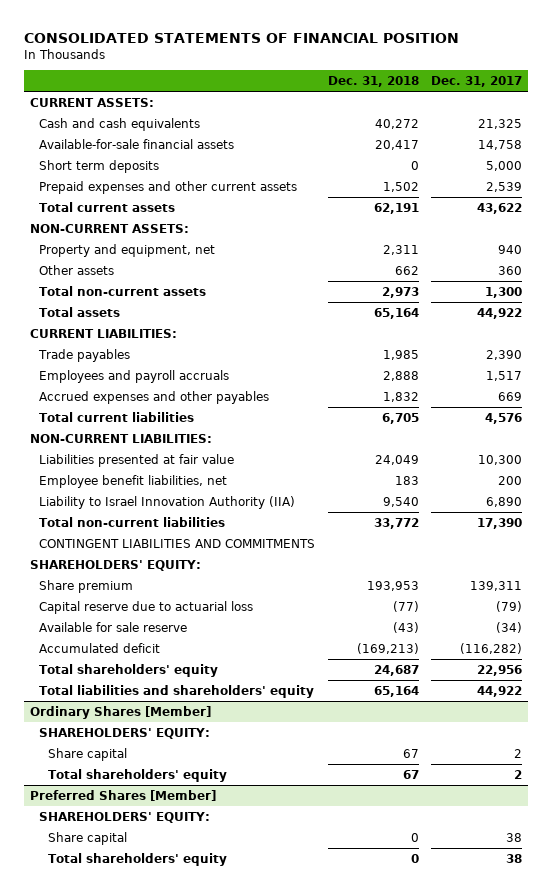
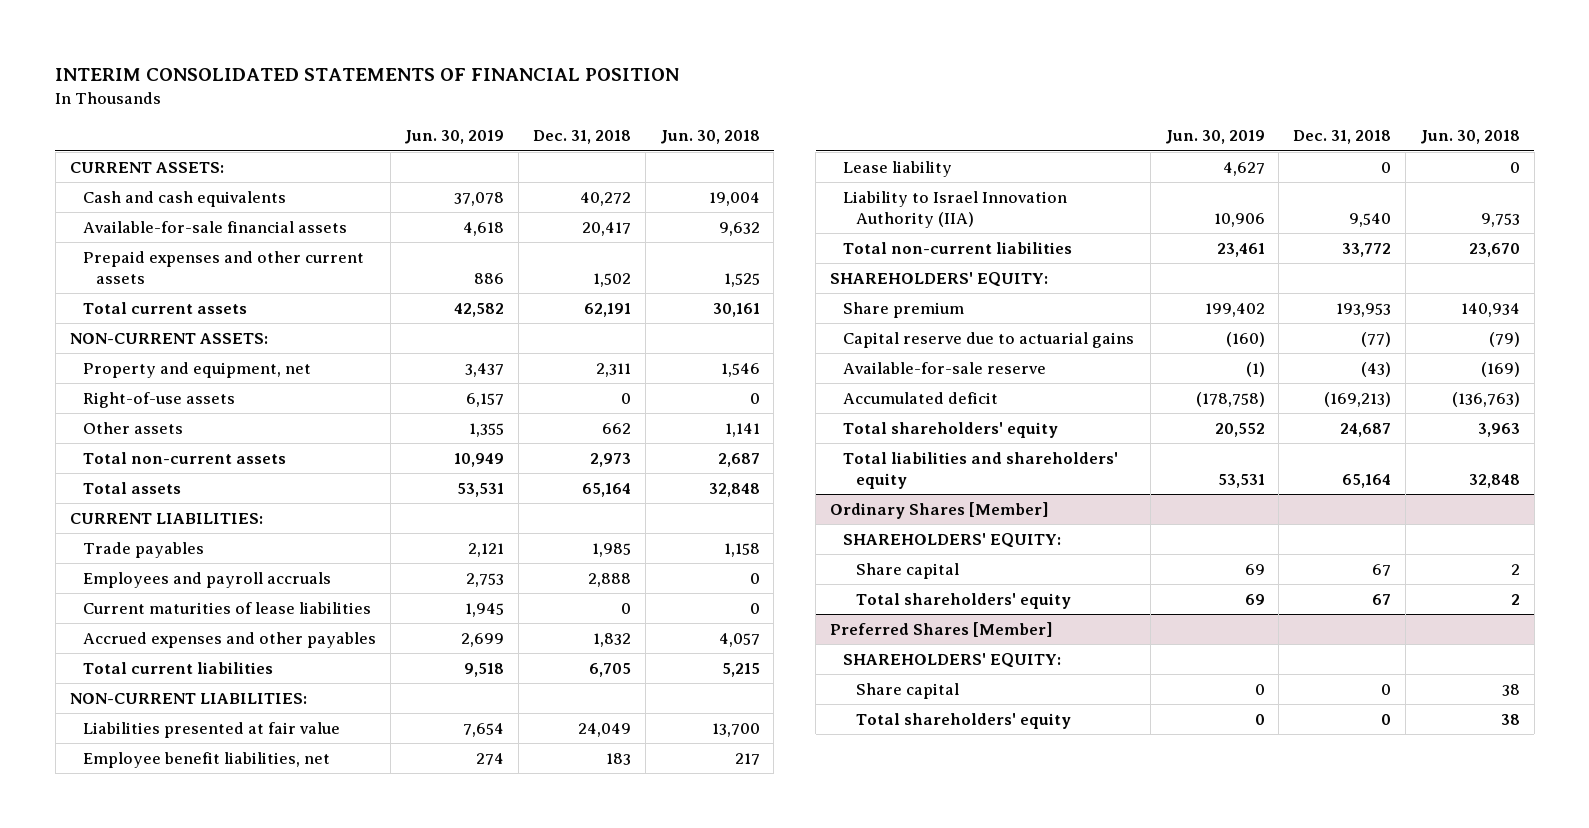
[24,32,460,43] CONSOLIDATED STATEMENTS OF FINANCIAL POSITION -> [55,68,680,82] INTERIM CONSOLIDATED STATEMENTS OF FINANCIAL POSITION
[431,76,523,88] Dec. 31, 2017 -> none
none -> [404,130,505,145] Jun. 30, 2019
none -> [659,130,760,145] Jun. 30, 2018
[39,159,160,173] Short term deposits -> none
none -> [82,391,235,408] Right-of-use assets
none -> [82,601,371,614] Current maturities of lease liabilities
none -> [843,160,953,177] Lease liability
[39,538,316,548] CONTINGENT LIABILITIES AND COMMITMENTS -> none
[39,600,254,614] Capital reserve due to actuarial loss -> [843,331,1135,348] Capital reserve due to actuarial gains
[39,621,188,632] Available for sale reserve -> [843,361,1047,374] Available-for-sale reserve

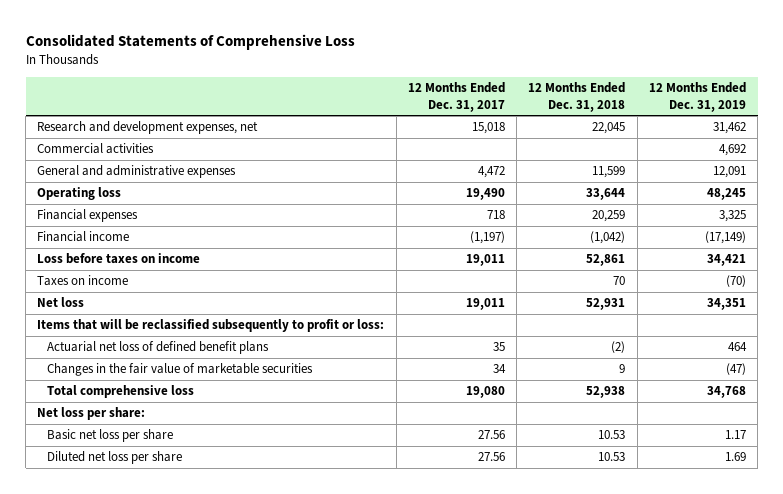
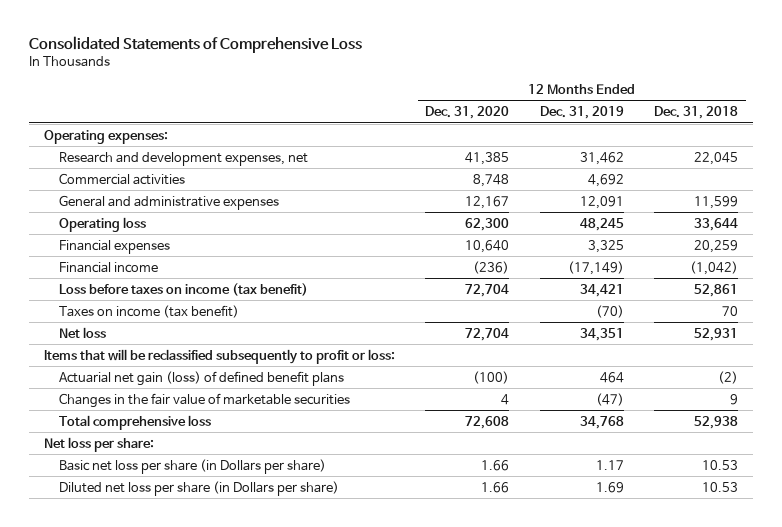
[407,81,505,112] 12 Months Ended Dec. 31, 2017 -> none
none -> [425,106,510,120] Dec. 31, 2020
none -> [44,129,169,144] Operating expenses:
[37,253,201,265] Loss before taxes on income -> [58,282,308,296] Loss before taxes on income (tax benefit)
[37,275,129,287] Taxes on income -> [58,304,239,318] Taxes on income (tax benefit)
[46,341,269,355] Actuarial net loss of defined benefit plans -> [58,370,344,386] Actuarial net gain (loss) of defined benefit plans
[46,429,173,443] Basic net loss per share -> [58,458,326,474] Basic net loss per share (in Dollars per share)
[46,451,182,465] Diluted net loss per share -> [58,480,339,496] Diluted net loss per share (in Dollars per share)

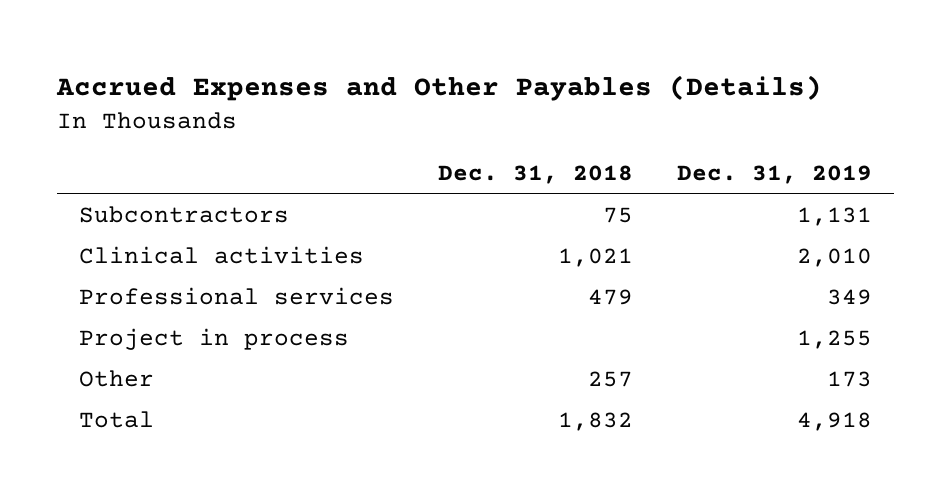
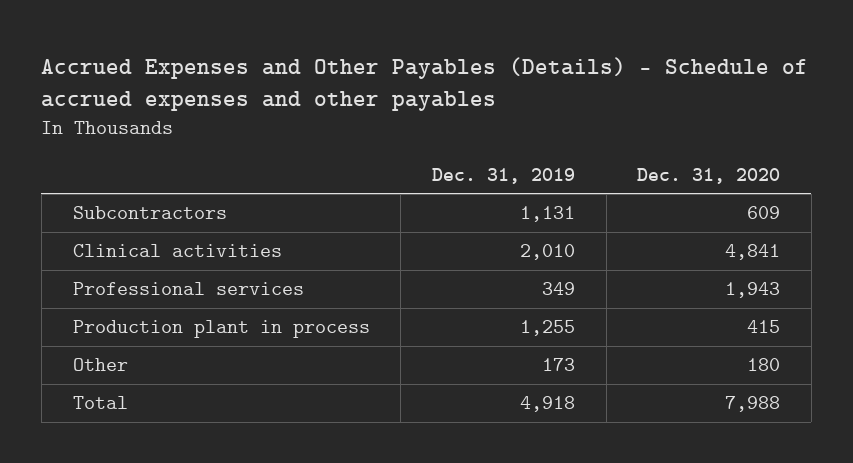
[56,74,823,101] Accrued Expenses and Other Payables (Details) -> [41,56,809,112] Accrued Expenses and Other Payables (Details) - Schedule of accrued expenses and other payables
[437,164,633,184] Dec. 31, 2018 -> none
none -> [637,167,781,184] Dec. 31, 2020
[78,327,349,350] Project in process -> [72,320,370,339] Production plant in process

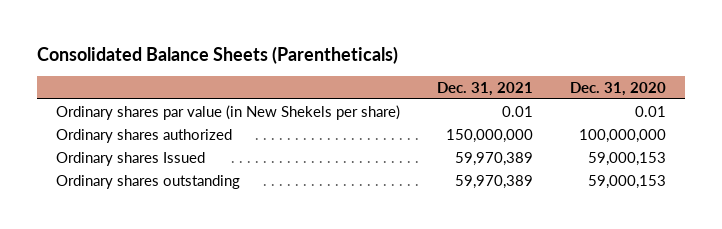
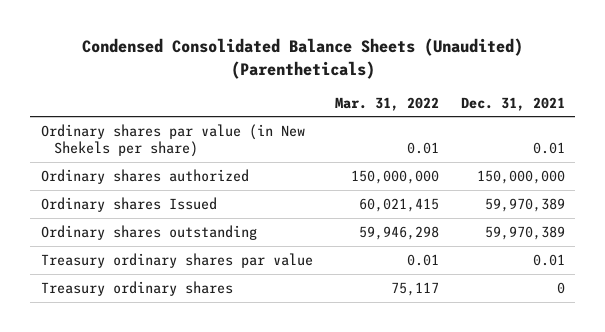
[37,45,399,64] Consolidated Balance Sheets (Parentheticals) -> [81,38,523,79] Condensed Consolidated Balance Sheets (Unaudited) (Parentheticals)
[570,81,667,96] Dec. 31, 2020 -> none
none -> [334,96,439,111] Mar. 31, 2022
none -> [40,252,313,268] Treasury ordinary shares par value
none -> [40,280,233,296] Treasury ordinary shares

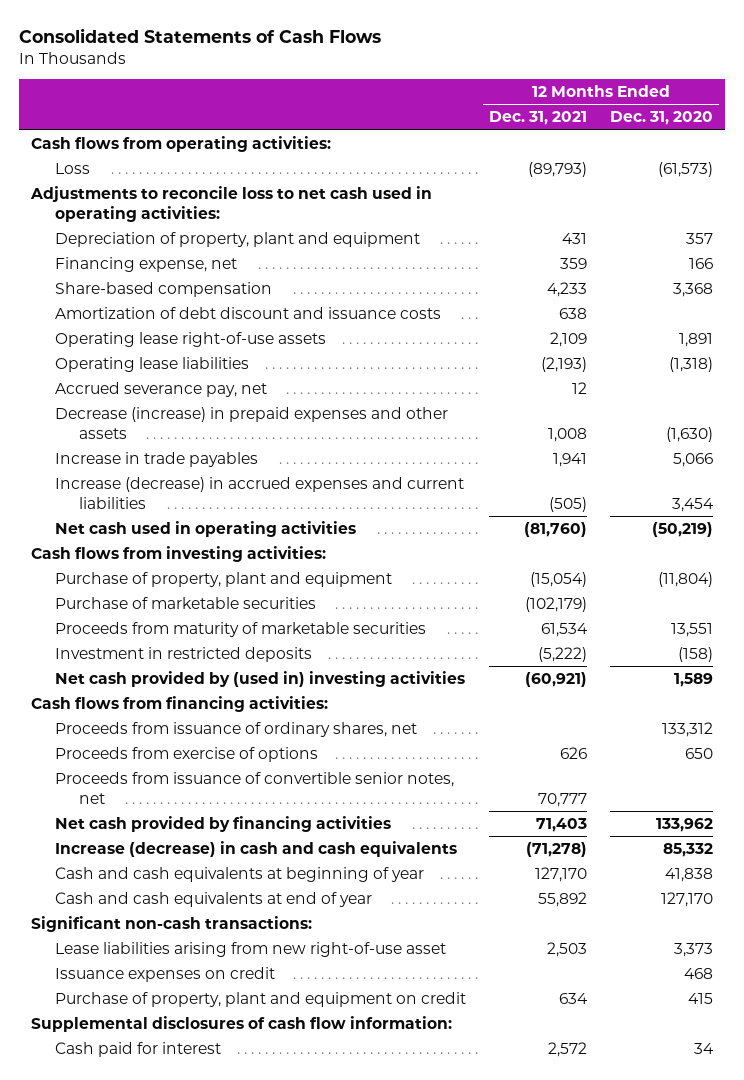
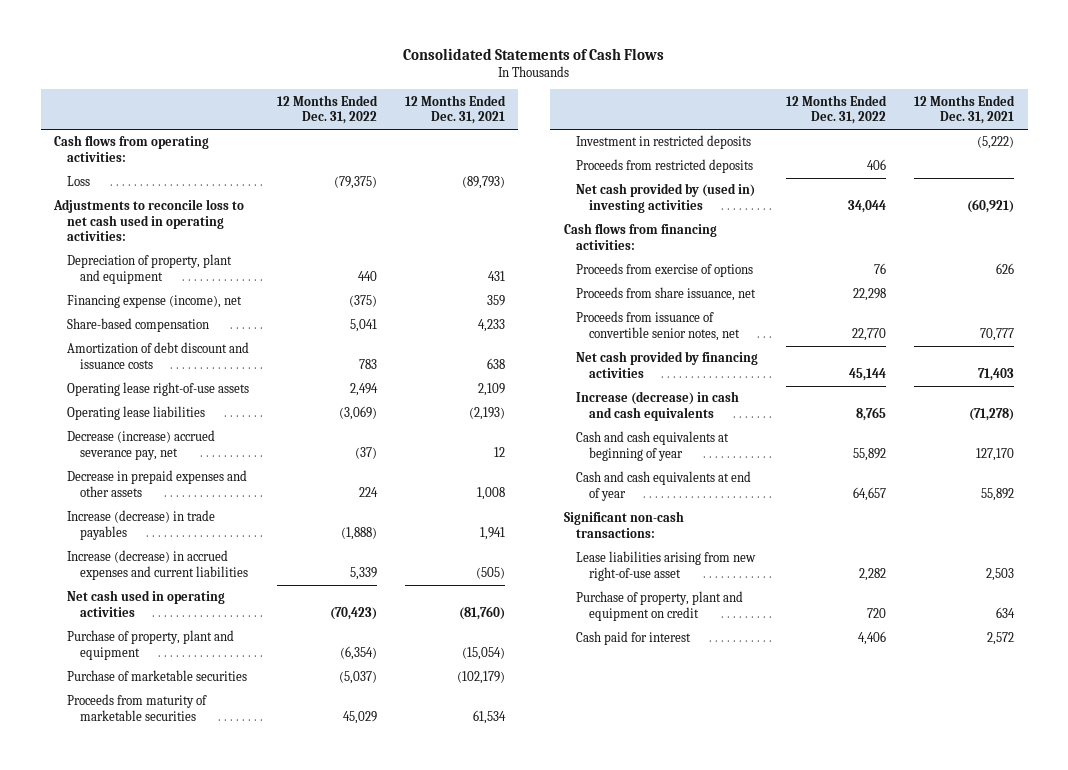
[610,111,714,126] Dec. 31, 2020 -> none
none -> [276,94,378,125] 12 Months Ended Dec. 31, 2022
[55,256,238,272] Financing expense, net -> [67,295,243,309] Financing expense (income), net
[55,381,268,397] Accrued severance pay, net -> [67,430,216,460] Decrease (increase) accrued severance pay, net
[55,406,449,439] Decrease (increase) in prepaid expenses and other assets -> [67,470,248,497] Decrease in prepaid expenses and other assets
[55,451,259,467] Increase in trade payables -> [67,510,216,540] Increase (decrease) in trade payables
[30,545,326,562] Cash flows from investing activities: -> none
none -> [576,159,754,174] Proceeds from restricted deposits
[55,721,418,737] Proceeds from issuance of ordinary shares, net -> none
none -> [576,287,757,302] Proceeds from share issuance, net
[55,966,276,982] Issuance expenses on credit -> none
[30,1015,452,1032] Supplemental disclosures of cash flow information: -> none

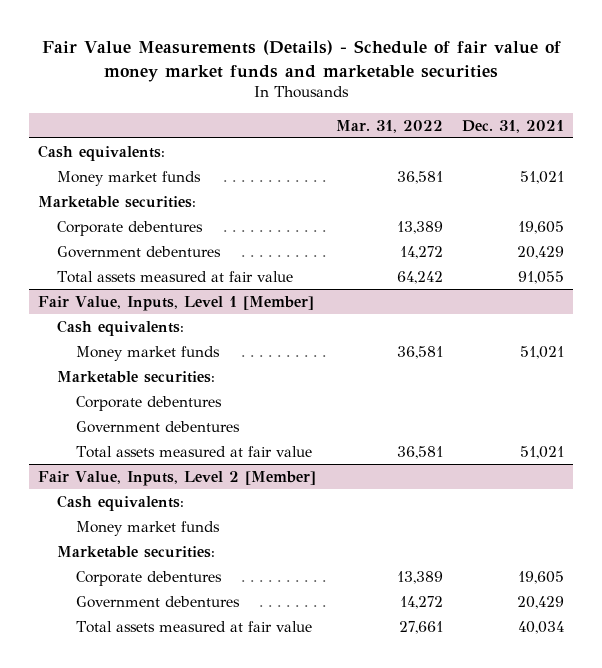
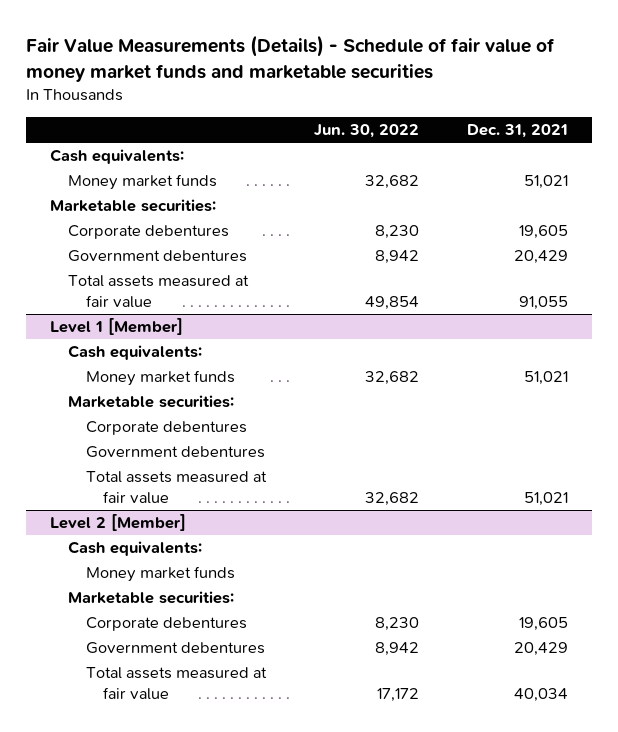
[335,119,443,133] Mar. 31, 2022 -> none
none -> [313,124,419,139] Jun. 30, 2022
[38,295,315,311] Fair Value, Inputs, Level 1 [Member] -> [50,318,184,336] Level 1 [Member]
[38,470,317,486] Fair Value, Inputs, Level 2 [Member] -> [50,514,187,532] Level 2 [Member]

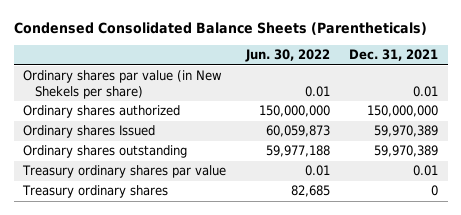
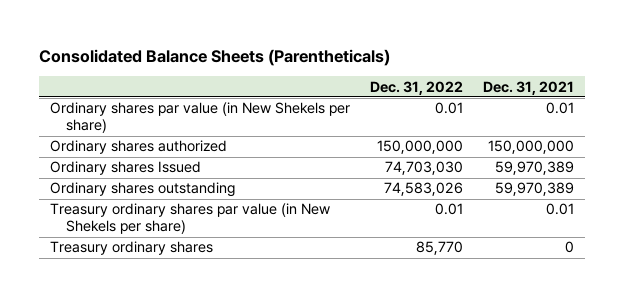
[13,21,427,35] Condensed Consolidated Balance Sheets (Parentheticals) -> [39,48,391,66] Consolidated Balance Sheets (Parentheticals)
[244,49,330,63] Jun. 30, 2022 -> none
none -> [369,80,463,95] Dec. 31, 2022
[22,165,227,179] Treasury ordinary shares par value -> [49,203,330,235] Treasury ordinary shares par value (in New Shekels per share)

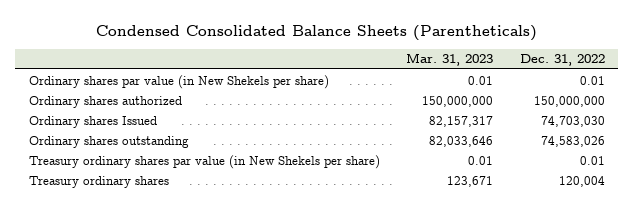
[39,48,391,66] Consolidated Balance Sheets (Parentheticals) -> [95,24,537,41] Condensed Consolidated Balance Sheets (Parentheticals)
[483,80,575,95] Dec. 31, 2021 -> none
none -> [406,53,494,67] Mar. 31, 2023
[415,241,463,256] 85,770 -> [559,175,606,187] 120,004

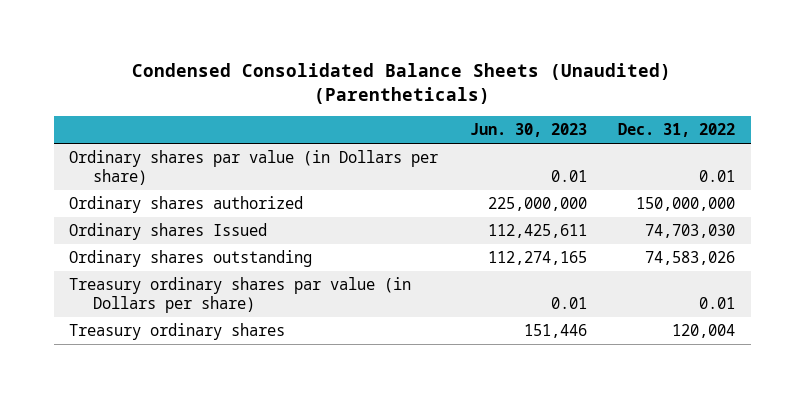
[95,24,537,41] Condensed Consolidated Balance Sheets (Parentheticals) -> [132,63,672,105] Condensed Consolidated Balance Sheets (Unaudited) (Parentheticals)
[406,53,494,67] Mar. 31, 2023 -> none
none -> [469,123,587,138] Jun. 30, 2023
[28,74,329,89] Ordinary shares par value (in New Shekels per share) -> [69,149,439,185] Ordinary shares par value (in Dollars per share)
[28,154,380,169] Treasury ordinary shares par value (in New Shekels per share) -> [69,276,412,313] Treasury ordinary shares par value (in Dollars per share)

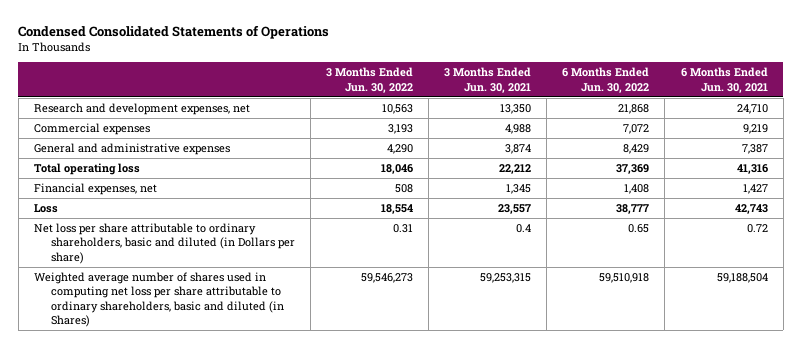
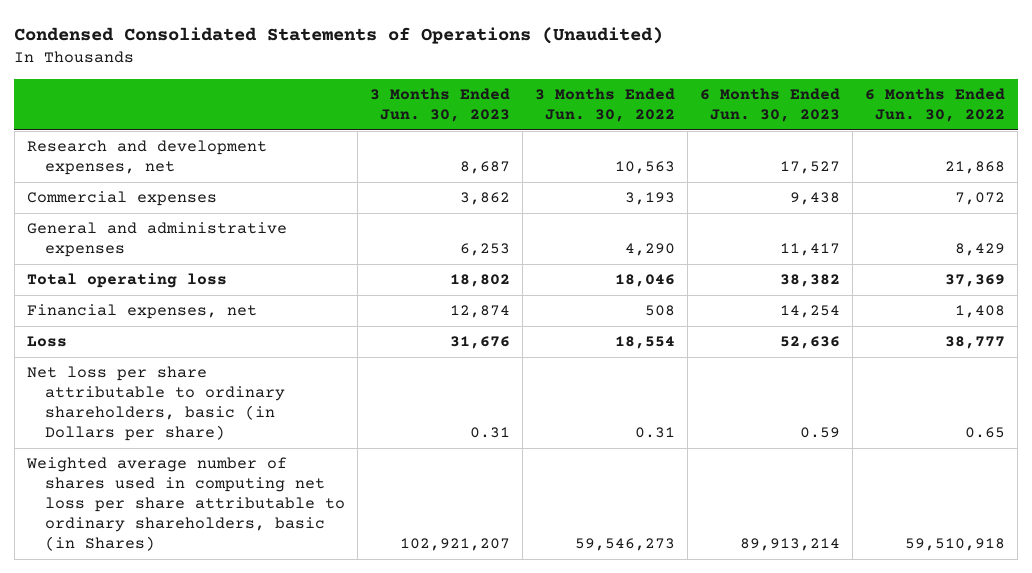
[18,24,330,39] Condensed Consolidated Statements of Operations -> [14,26,664,44] Condensed Consolidated Statements of Operations (Unaudited)
[444,67,532,93] 3 Months Ended Jun. 30, 2021 -> none
[680,67,768,93] 6 Months Ended Jun. 30, 2021 -> none
none -> [369,88,510,123] 3 Months Ended Jun. 30, 2023
none -> [699,88,840,123] 6 Months Ended Jun. 30, 2023
[34,223,295,264] Net loss per share attributable to ordinary shareholders, basic and diluted (in Dollars per share) -> [26,366,285,442] Net loss per share attributable to ordinary shareholders, basic (in Dollars per share)
[34,272,284,328] Weighted average number of shares used in computing net loss per share attributable to ordinary shareholders, basic and diluted (in Shares) -> [25,457,345,552] Weighted average number of shares used in computing net loss per share attributable to ordinary shareholders, basic (in Shares)

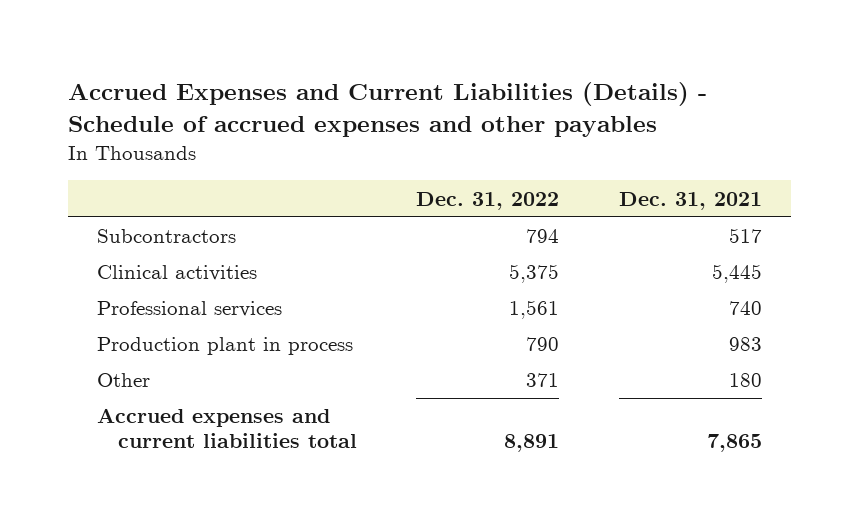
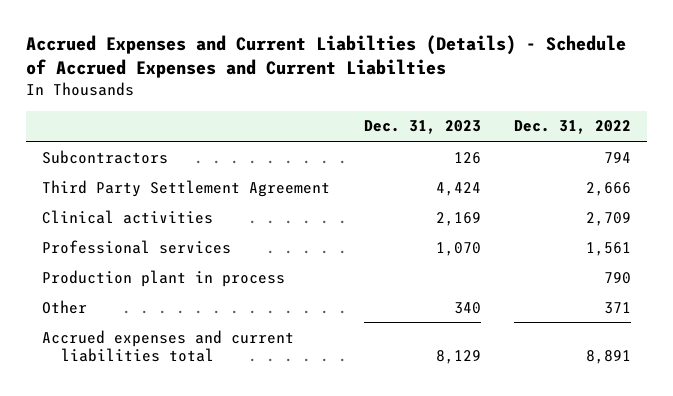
[67,81,707,137] Accrued Expenses and Current Liabilities (Details) - Schedule of accrued expenses and other payables -> [25,34,626,79] Accrued Expenses and Current Liabilties (Details) - Schedule of Accrued Expenses and Current Liabilties
[618,191,762,210] Dec. 31, 2021 -> none
none -> [363,120,481,135] Dec. 31, 2023
none -> [42,179,331,197] Third Party Settlement Agreement
[509,264,560,284] 5,375 -> [585,211,631,226] 2,709

